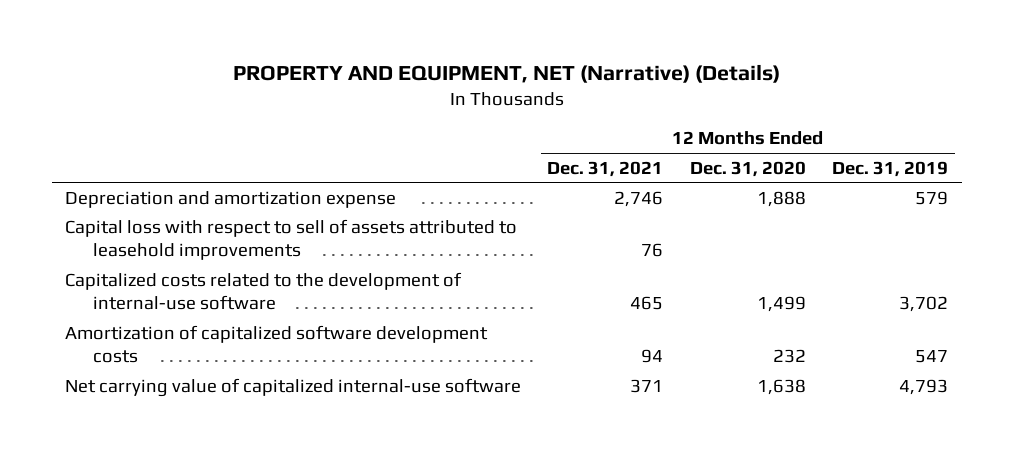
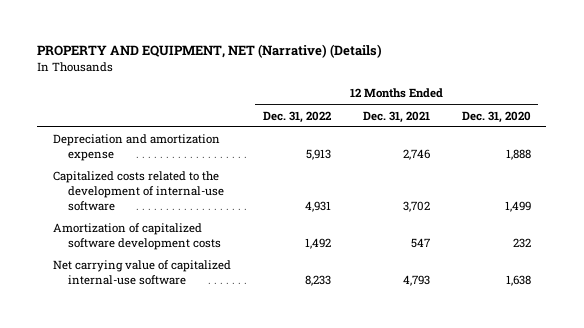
[832,160,949,177] Dec. 31, 2019 -> none
none -> [262,110,331,123] Dec. 31, 2022
[64,218,517,261] Capital loss with respect to sell of assets attributed to leasehold improvements -> none
[630,296,664,311] 465 -> [402,200,430,212] 3,702
[641,349,664,364] 94 -> [410,237,430,248] 547
[630,378,664,393] 371 -> [402,274,430,286] 4,793

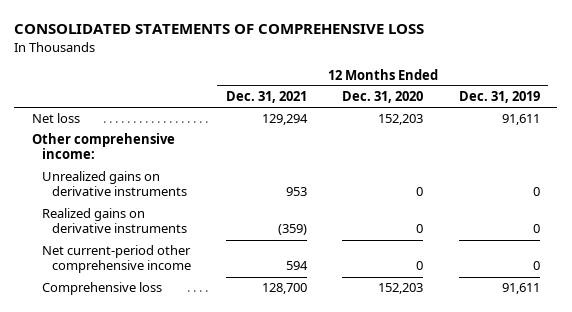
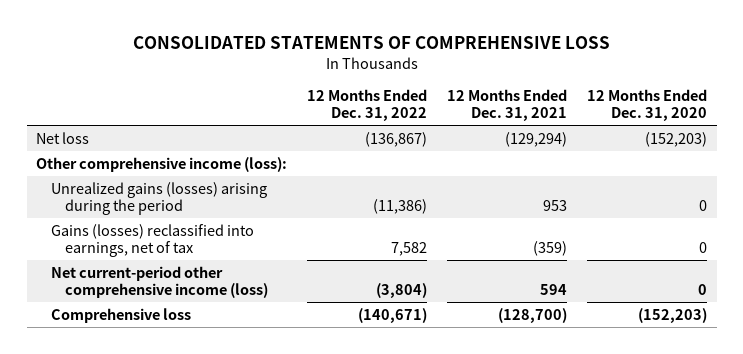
[458,91,540,104] Dec. 31, 2019 -> none
none -> [307,89,428,122] 12 Months Ended Dec. 31, 2022
[261,114,308,126] 129,294 -> [505,131,568,147] (129,294)
[378,114,424,126] 152,203 -> [644,131,707,147] (152,203)
[32,133,176,160] Other comprehensive income: -> [36,156,288,172] Other comprehensive income (loss):
[41,171,187,197] Unrealized gains on derivative instruments -> [50,181,267,215] Unrealized gains (losses) arising during the period
[41,208,187,234] Realized gains on derivative instruments -> [50,223,254,257] Gains (losses) reclassified into earnings, net of tax
[41,245,191,274] Net current-period other comprehensive income -> [50,265,268,298] Net current-period other comprehensive income (loss)
[261,283,307,295] 128,700 -> [498,307,568,323] (128,700)
[378,283,424,295] 152,203 -> [637,307,707,323] (152,203)

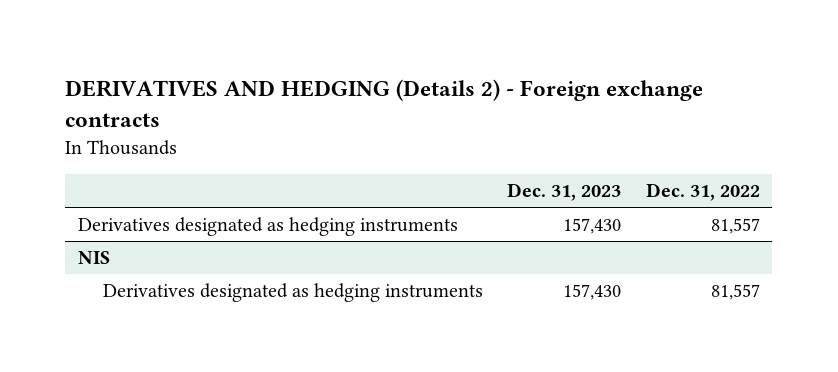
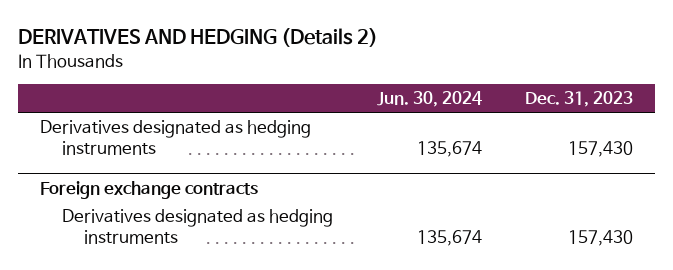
[65,79,704,128] DERIVATIVES AND HEDGING (Details 2) - Foreign exchange contracts -> [18,28,379,48] DERIVATIVES AND HEDGING (Details 2)
[646,182,761,201] Dec. 31, 2022 -> none
none -> [376,90,482,107] Jun. 30, 2024
[77,251,110,265] NIS -> [39,180,258,199] Foreign exchange contracts

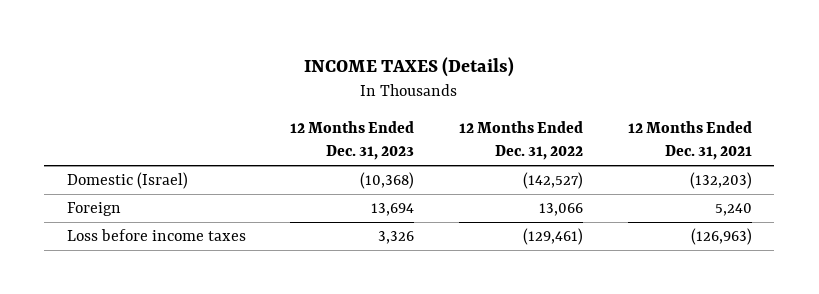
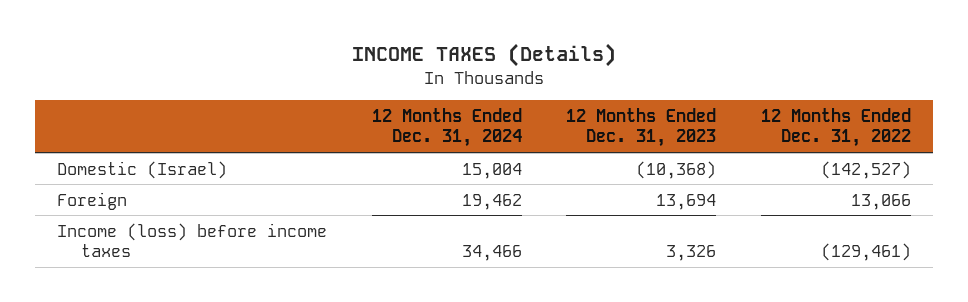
[628,121,753,160] 12 Months Ended Dec. 31, 2021 -> none
none -> [371,108,522,148] 12 Months Ended Dec. 31, 2024
[66,229,246,242] Loss before income taxes -> [57,222,328,257] Income (loss) before income taxes

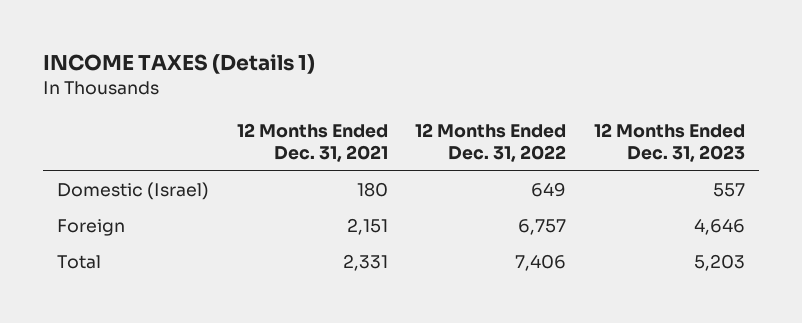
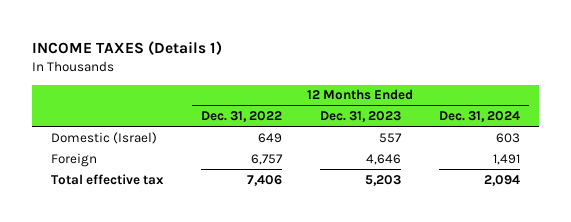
[236,122,388,163] 12 Months Ended Dec. 31, 2021 -> none
none -> [438,110,520,122] Dec. 31, 2024
[56,255,101,270] Total -> [51,173,165,185] Total effective tax

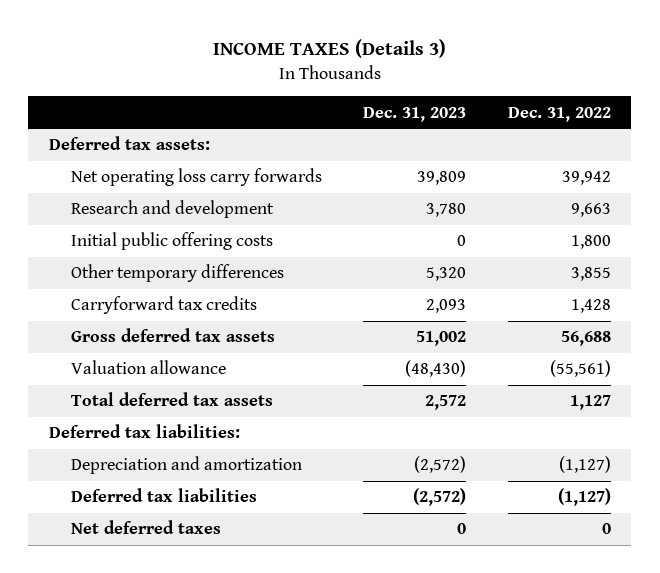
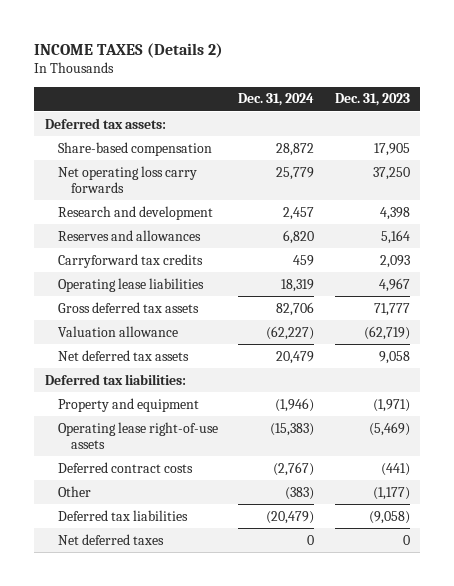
[212,39,446,59] INCOME TAXES (Details 3) -> [34,43,224,59] INCOME TAXES (Details 2)
[507,106,611,122] Dec. 31, 2022 -> none
none -> [238,93,315,107] Dec. 31, 2024
[70,232,273,251] Initial public offering costs -> none
[70,264,284,283] Other temporary differences -> none
none -> [57,141,212,156] Share-based compensation
[417,171,467,186] 39,809 -> [372,166,410,180] 37,250
[426,203,467,218] 3,780 -> [379,206,410,220] 4,398
none -> [57,229,201,241] Reserves and allowances
none -> [57,277,204,292] Operating lease liabilities
[416,331,467,347] 51,002 -> [373,302,410,316] 71,777
[405,360,467,378] (48,430) -> [363,325,410,340] (62,719)
[70,392,273,407] Total deferred tax assets -> [57,349,189,361] Net deferred tax assets
[425,395,467,411] 2,572 -> [378,350,410,364] 9,058
[70,456,302,475] Depreciation and amortization -> [57,397,199,412] Property and equipment
[414,456,467,474] (2,572) -> [372,398,410,412] (1,971)
none -> [57,421,218,449] Operating lease right-of-use assets
none -> [57,461,193,473] Deferred contract costs
none -> [57,485,91,497] Other
[413,488,467,507] (2,572) -> [368,510,410,524] (9,058)

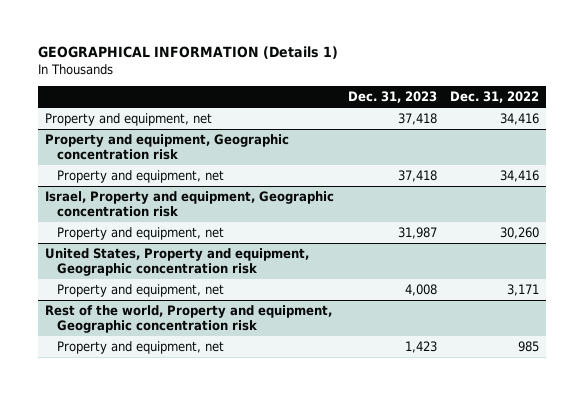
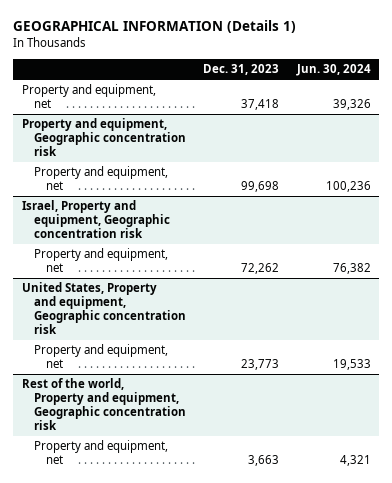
[450,91,540,104] Dec. 31, 2022 -> none
none -> [295,63,371,76] Jun. 30, 2024
[397,170,437,183] 37,418 -> [241,181,280,193] 99,698
[397,227,437,240] 31,987 -> [241,263,280,275] 72,262
[404,284,437,297] 4,008 -> [241,359,280,371] 23,773
[404,341,437,354] 1,423 -> [248,455,280,467] 3,663

